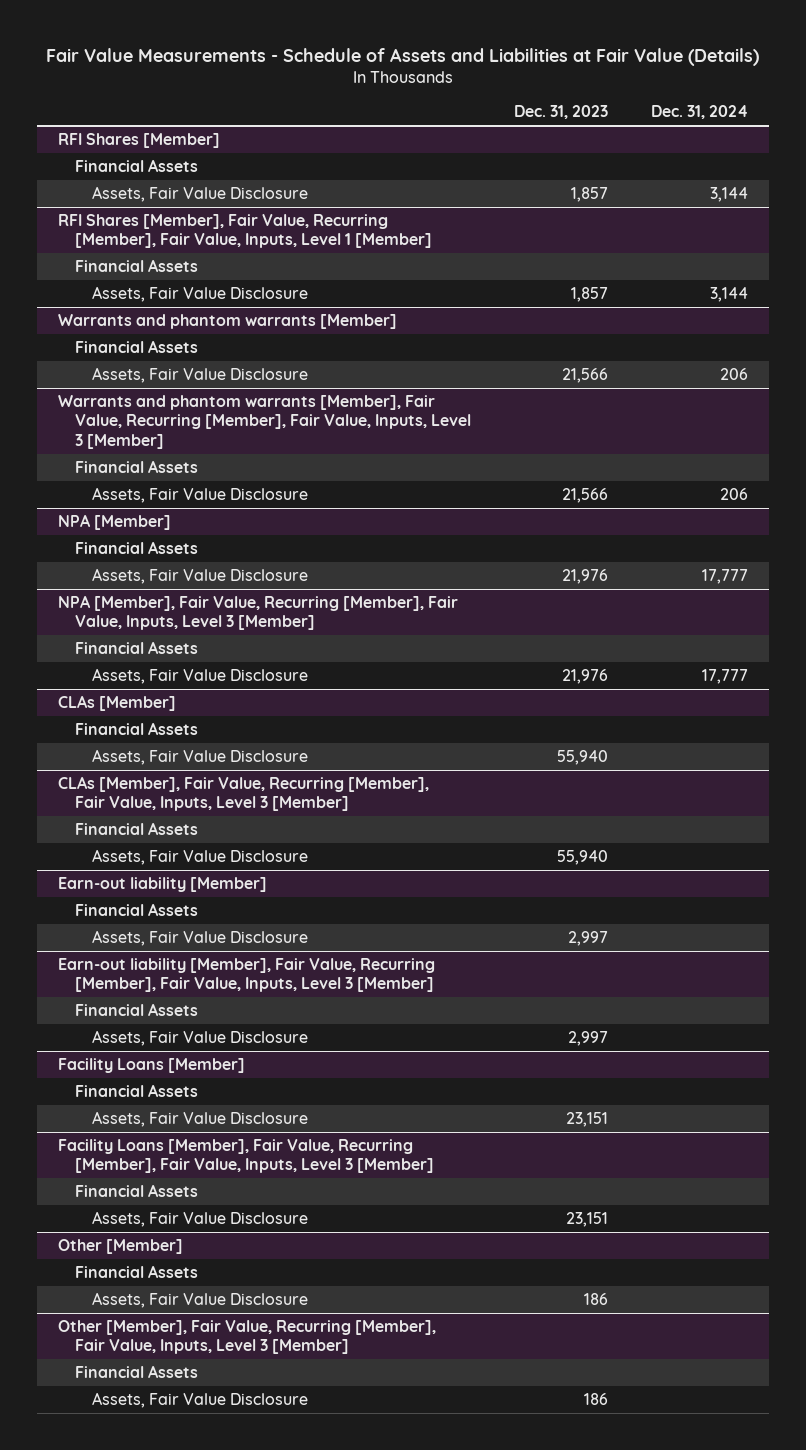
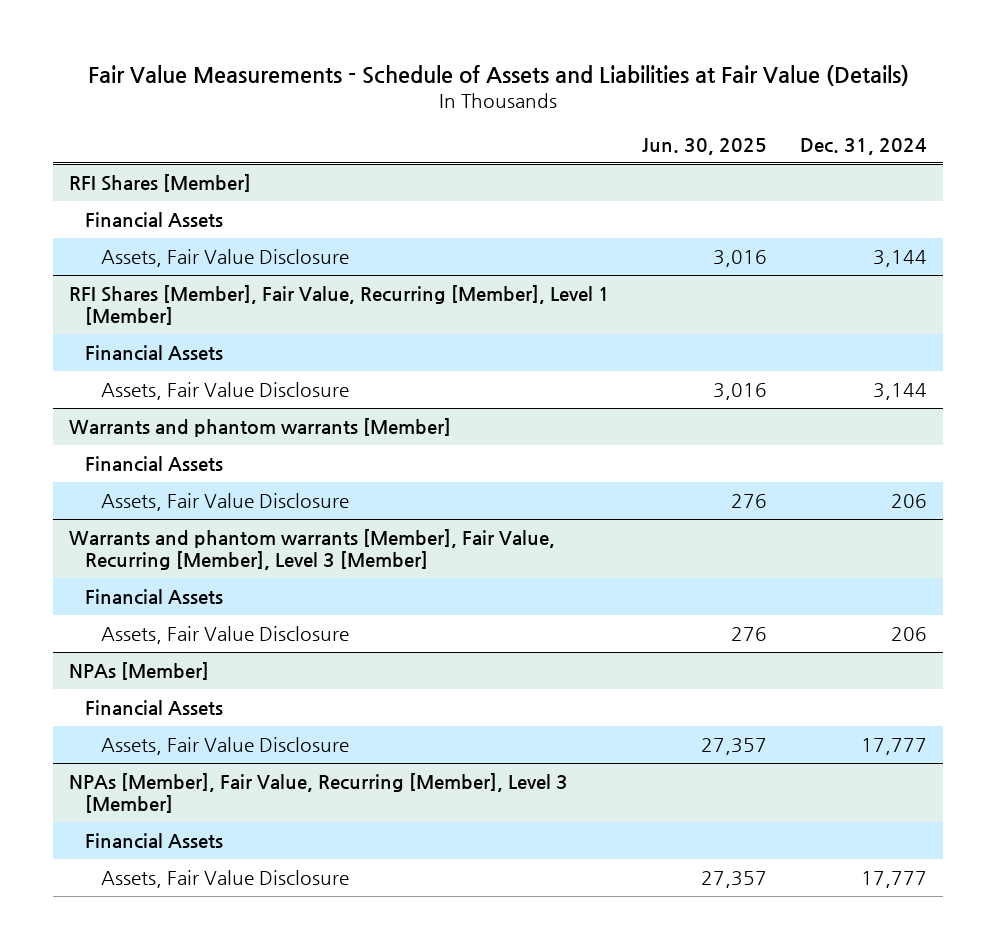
[514,105,609,120] Dec. 31, 2023 -> none
none -> [642,137,768,155] Jun. 30, 2025
[58,213,433,249] RFI Shares [Member], Fair Value, Recurring [Member], Fair Value, Inputs, Level 1 [Member] -> [69,284,611,326] RFI Shares [Member], Fair Value, Recurring [Member], Level 1 [Member]
[58,394,472,450] Warrants and phantom warrants [Member], Fair Value, Recurring [Member], Fair Value, Inputs, Level 3 [Member] -> [69,528,556,571] Warrants and phantom warrants [Member], Fair Value, Recurring [Member], Level 3 [Member]
[58,513,172,530] NPA [Member] -> [69,661,210,680] NPAs [Member]
[58,594,459,631] NPA [Member], Fair Value, Recurring [Member], Fair Value, Inputs, Level 3 [Member] -> [69,772,569,814] NPAs [Member], Fair Value, Recurring [Member], Level 3 [Member]
[58,694,177,711] CLAs [Member] -> none
[75,721,199,735] Financial Assets -> none
[91,748,308,765] Assets, Fair Value Disclosure -> none
[58,775,430,812] CLAs [Member], Fair Value, Recurring [Member], Fair Value, Inputs, Level 3 [Member] -> none
[75,821,199,835] Financial Assets -> none
[91,848,308,865] Assets, Fair Value Disclosure -> none
[58,876,268,892] Earn-out liability [Member] -> none
[75,902,199,916] Financial Assets -> none
[91,929,308,946] Assets, Fair Value Disclosure -> none
[58,957,436,993] Earn-out liability [Member], Fair Value, Recurring [Member], Fair Value, Inputs, Level 3 [Member] -> none
[75,1002,199,1016] Financial Assets -> none
[91,1029,308,1046] Assets, Fair Value Disclosure -> none
[58,1057,246,1073] Facility Loans [Member] -> none
[75,1083,199,1097] Financial Assets -> none
[91,1110,308,1127] Assets, Fair Value Disclosure -> none
[58,1138,435,1174] Facility Loans [Member], Fair Value, Recurring [Member], Fair Value, Inputs, Level 3 [Member] -> none
[75,1183,199,1197] Financial Assets -> none
[91,1210,308,1227] Assets, Fair Value Disclosure -> none
[58,1238,184,1254] Other [Member] -> none
[75,1264,199,1278] Financial Assets -> none
[91,1291,308,1308] Assets, Fair Value Disclosure -> none
[58,1319,437,1355] Other [Member], Fair Value, Recurring [Member], Fair Value, Inputs, Level 3 [Member] -> none
[75,1364,199,1378] Financial Assets -> none
[91,1391,308,1408] Assets, Fair Value Disclosure -> none

